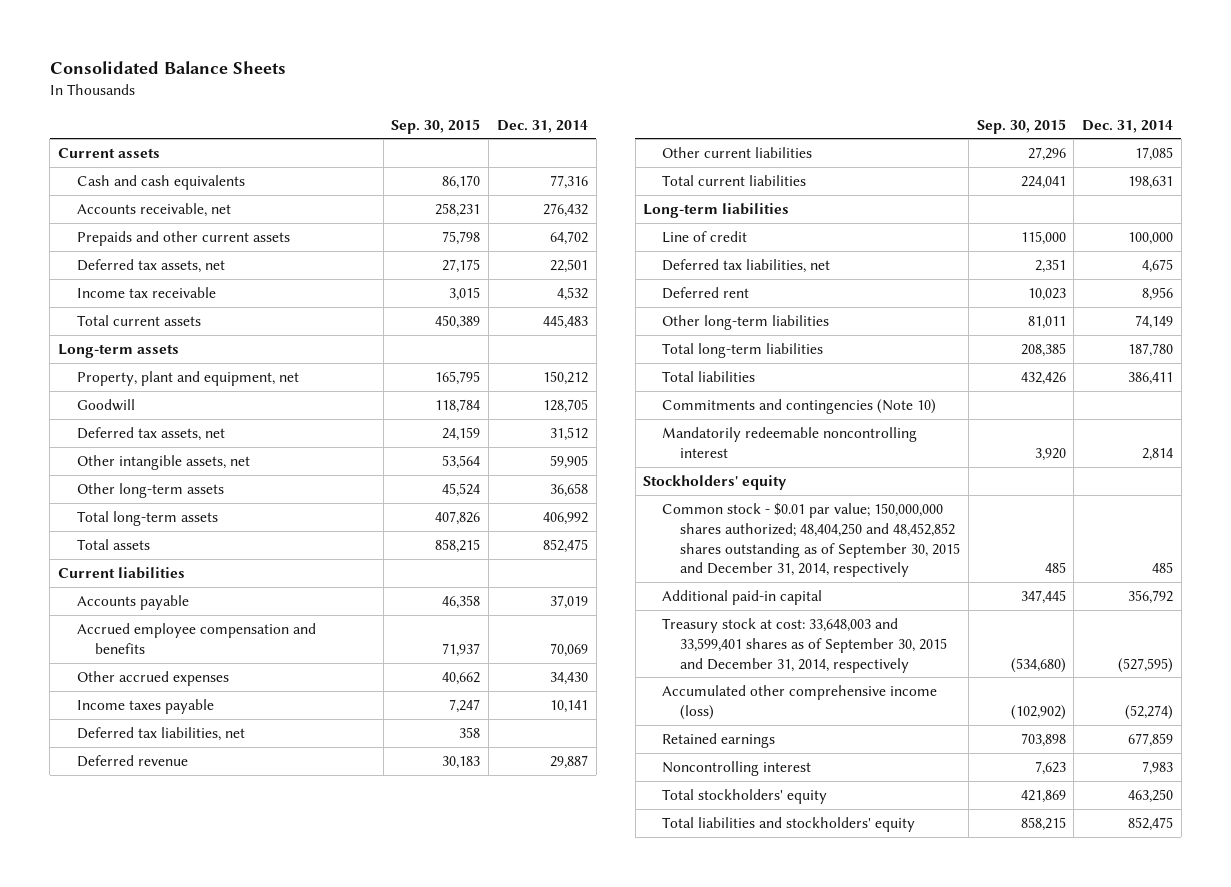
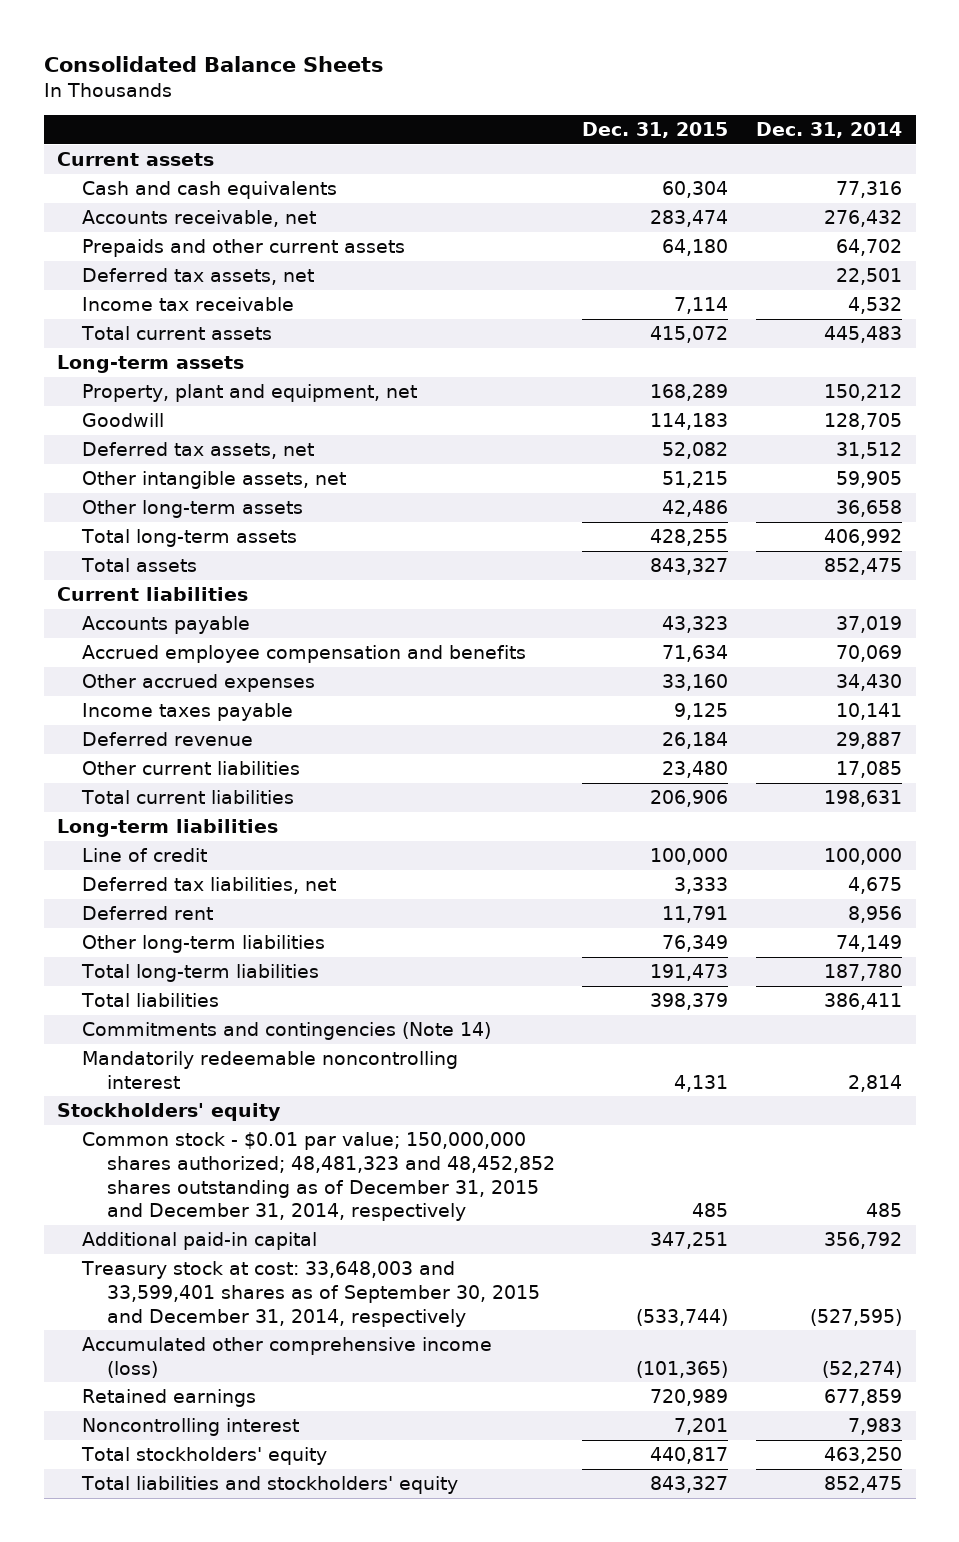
[391,118,481,134] Sep. 30, 2015 -> none
none -> [582,122,729,139] Dec. 31, 2015
[76,726,245,741] Deferred tax liabilities, net -> none
[661,398,936,414] Commitments and contingencies (Note 10) -> [81,1022,491,1041] Commitments and contingencies (Note 14)
[661,502,961,578] Common stock - $0.01 par value; 150,000,000 shares authorized; 48,404,250 and 48,452,852 shares outstanding as of September 30, 2015 and December 31, 2014, respectively -> [81,1132,555,1222] Common stock - $0.01 par value; 150,000,000 shares authorized; 48,481,323 and 48,452,852 shares outstanding as of December 31, 2015 and December 31, 2014, respectively

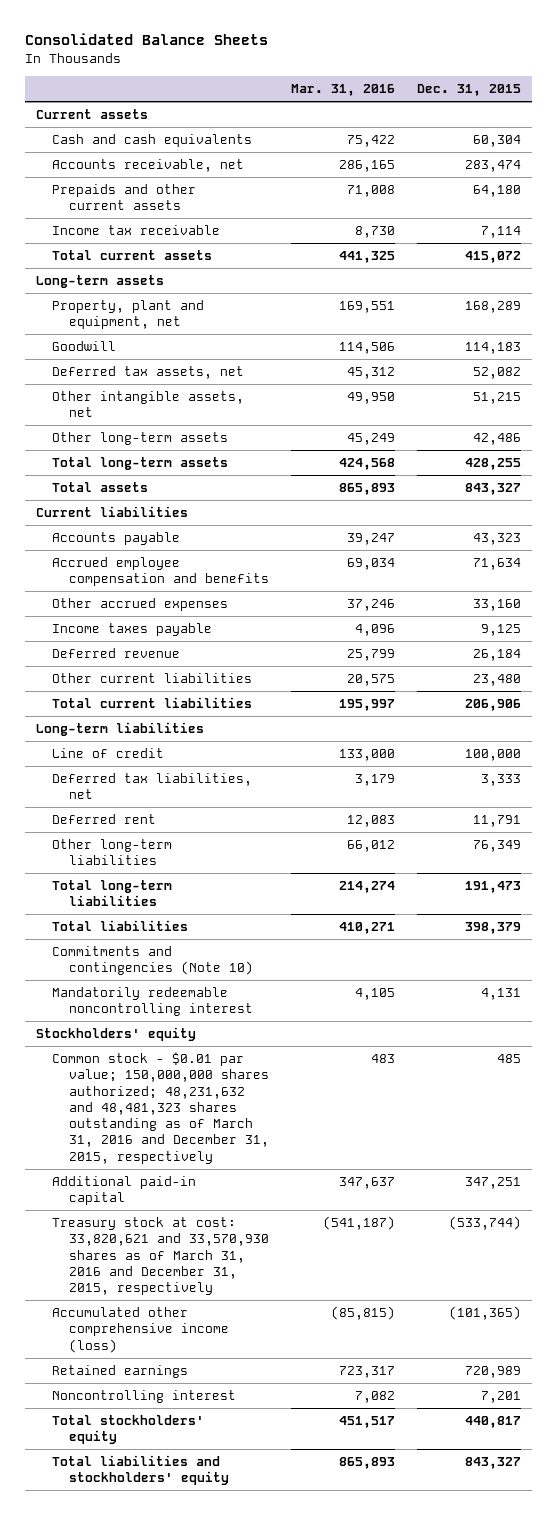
[755,122,902,139] Dec. 31, 2014 -> none
none -> [290,84,395,97] Mar. 31, 2016
[81,268,314,286] Deferred tax assets, net -> none
[81,1022,491,1041] Commitments and contingencies (Note 14) -> [52,946,253,976] Commitments and contingencies (Note 10)
[81,1132,555,1222] Common stock - $0.01 par value; 150,000,000 shares authorized; 48,481,323 and 48,452,852 shares outstanding as of December 31, 2015 and December 31, 2014, respectively -> [52,1052,269,1164] Common stock - $0.01 par value; 150,000,000 shares authorized; 48,231,632 and 48,481,323 shares outstanding as of March 31, 2016 and December 31, 2015, respectively
[80,1261,540,1327] Treasury stock at cost: 33,648,003 and 33,599,401 shares as of September 30, 2015 and December 31, 2014, respectively -> [52,1217,269,1296] Treasury stock at cost: 33,820,621 and 33,570,930 shares as of March 31, 2016 and December 31, 2015, respectively

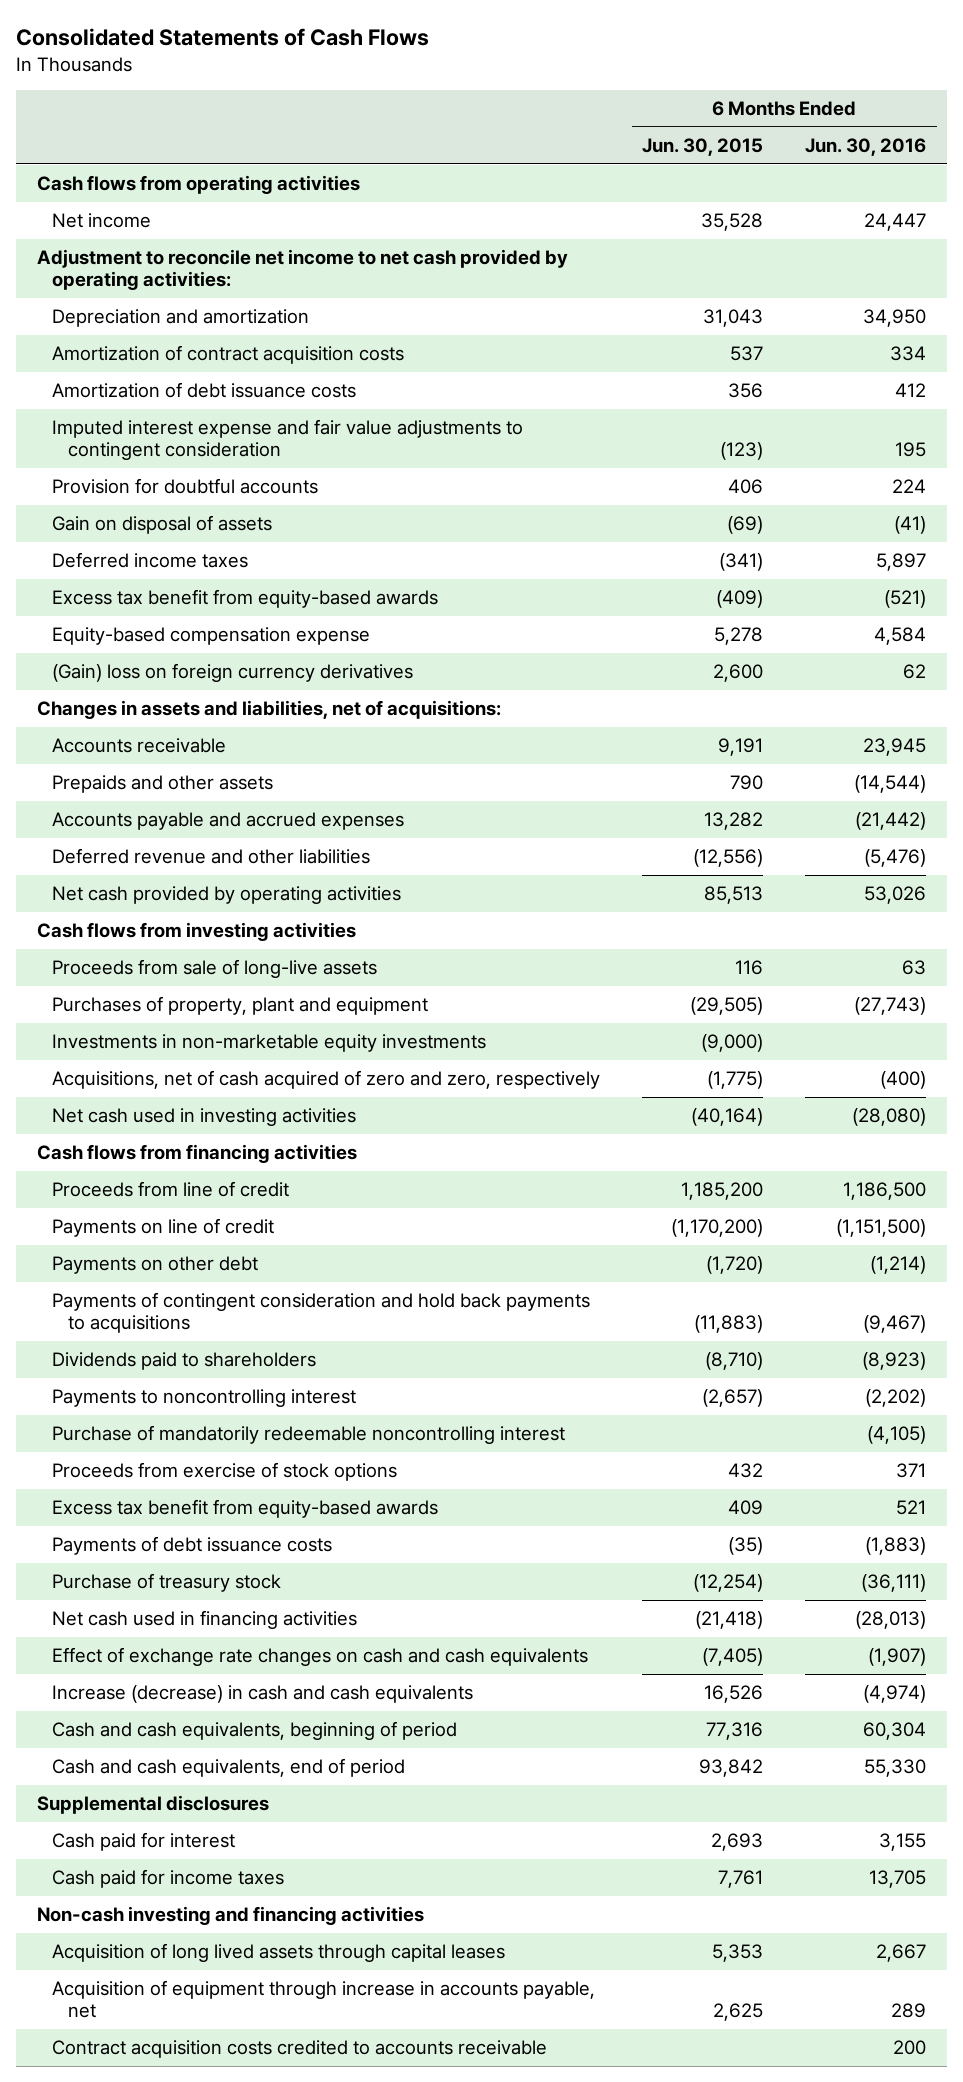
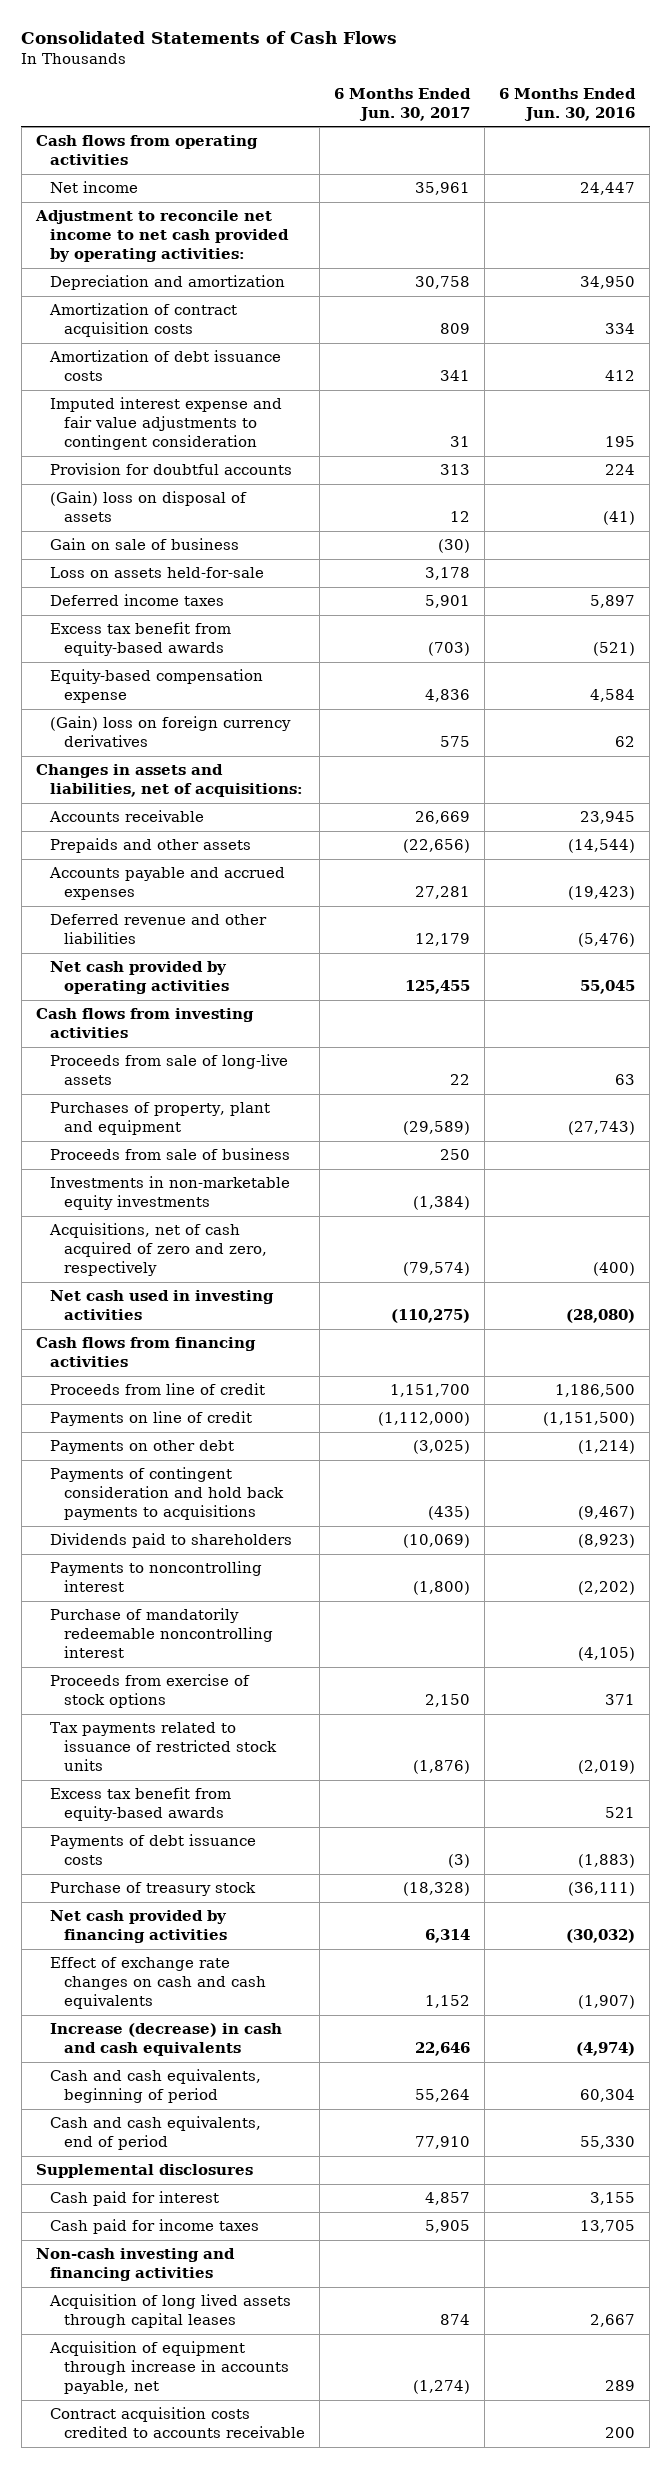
[642,137,764,156] Jun. 30, 2015 -> none
none -> [334,87,472,121] 6 Months Ended Jun. 30, 2017
[52,515,273,535] Gain on disposal of assets -> [50,491,248,523] (Gain) loss on disposal of assets
none -> [50,538,240,551] Gain on sale of business
none -> [50,567,265,579] Loss on assets held-for-sale
[855,812,927,831] (21,442) -> [568,886,636,901] (19,423)
[864,886,927,905] 53,026 -> [580,980,636,995] 55,045
none -> [50,1148,291,1161] Proceeds from sale of business
none -> [50,1722,278,1772] Tax payments related to issuance of restricted stock units
[52,1610,358,1630] Net cash used in financing activities -> [50,1910,228,1944] Net cash provided by financing activities
[855,1611,927,1630] (28,013) -> [566,1929,636,1944] (30,032)

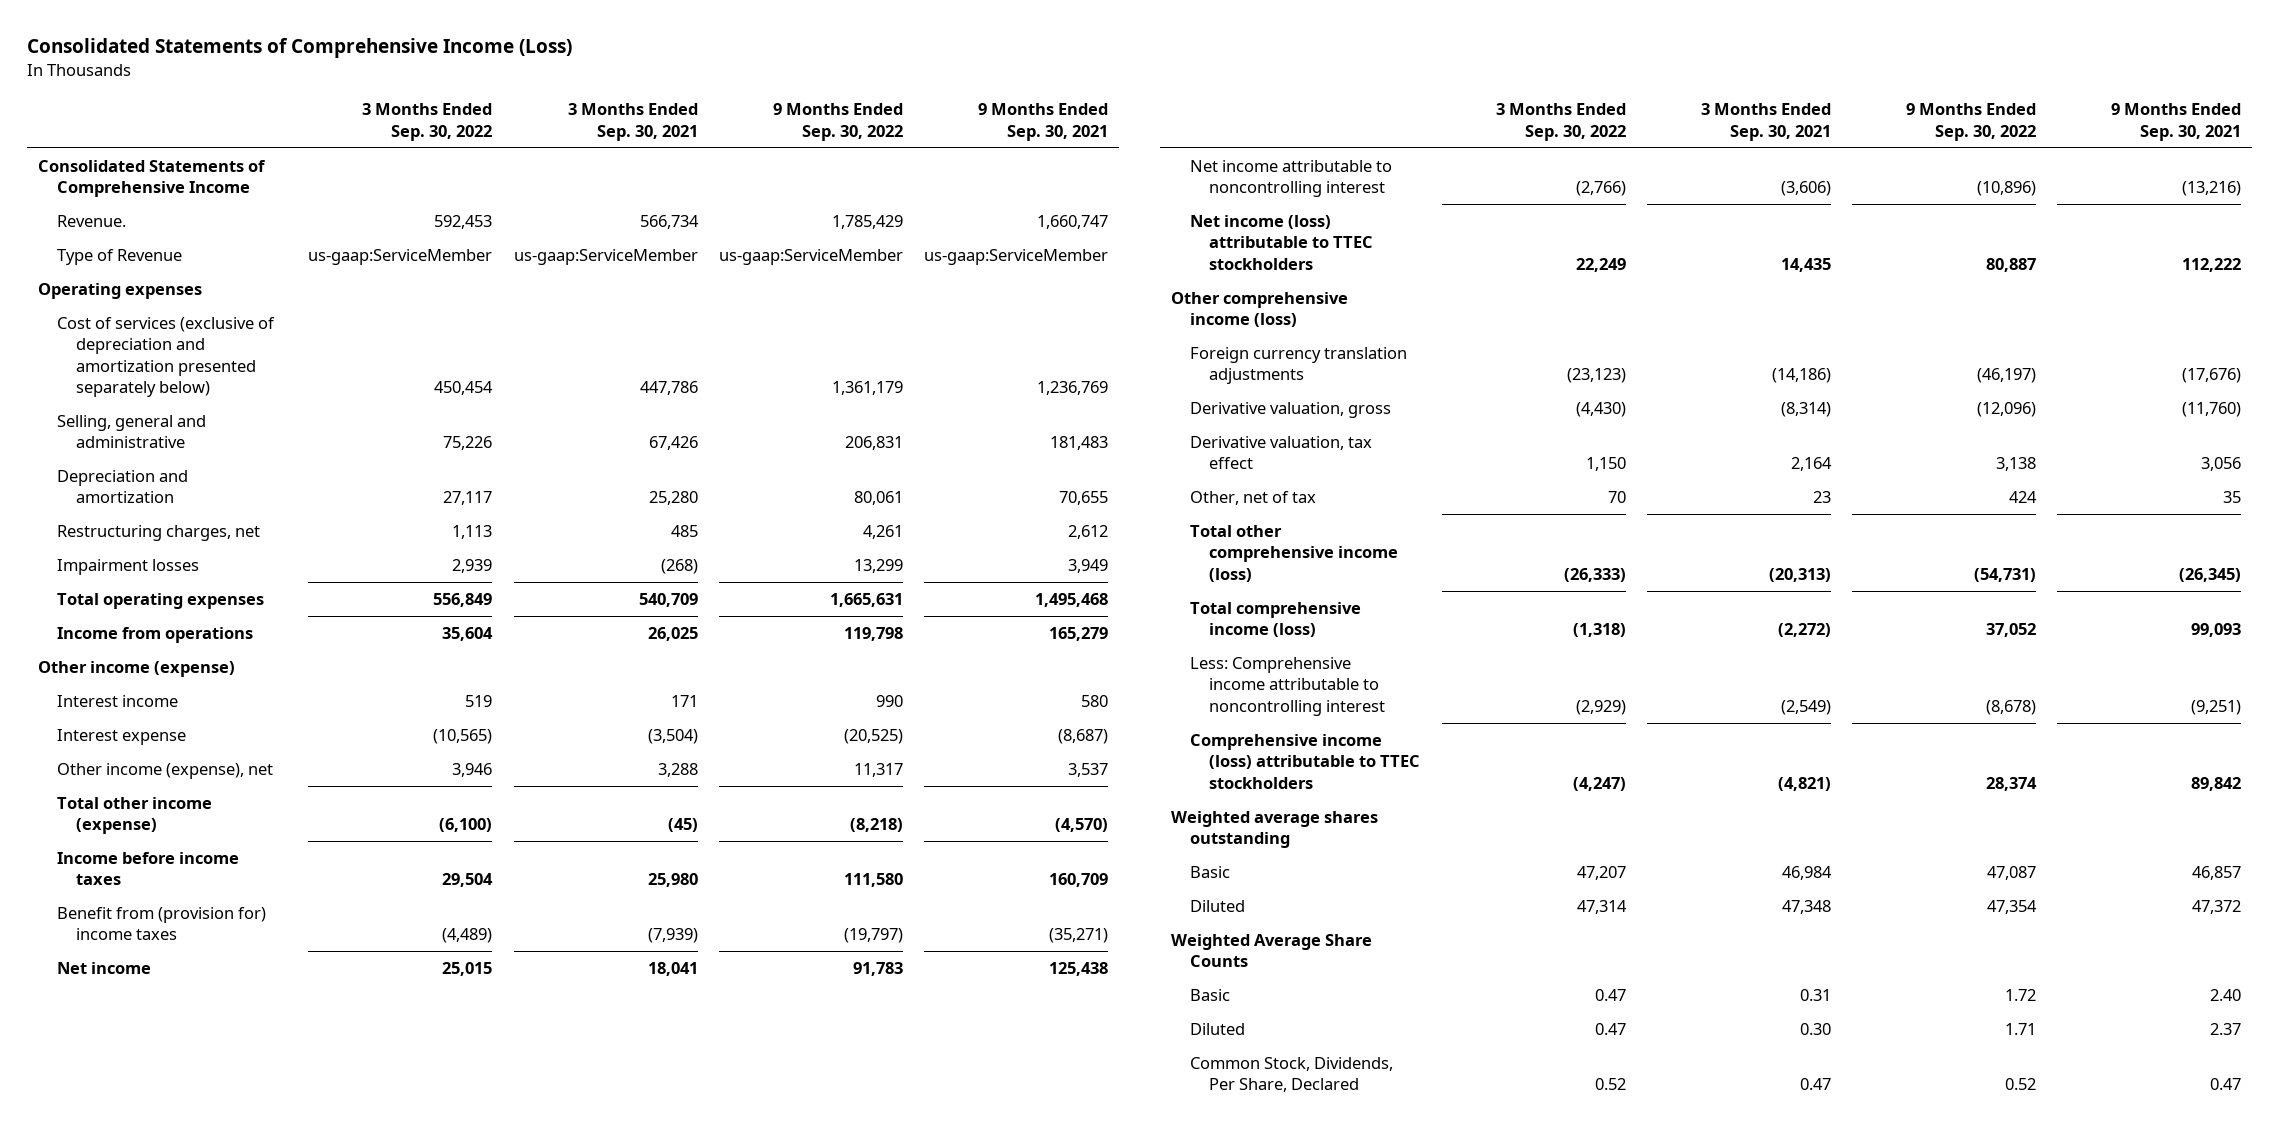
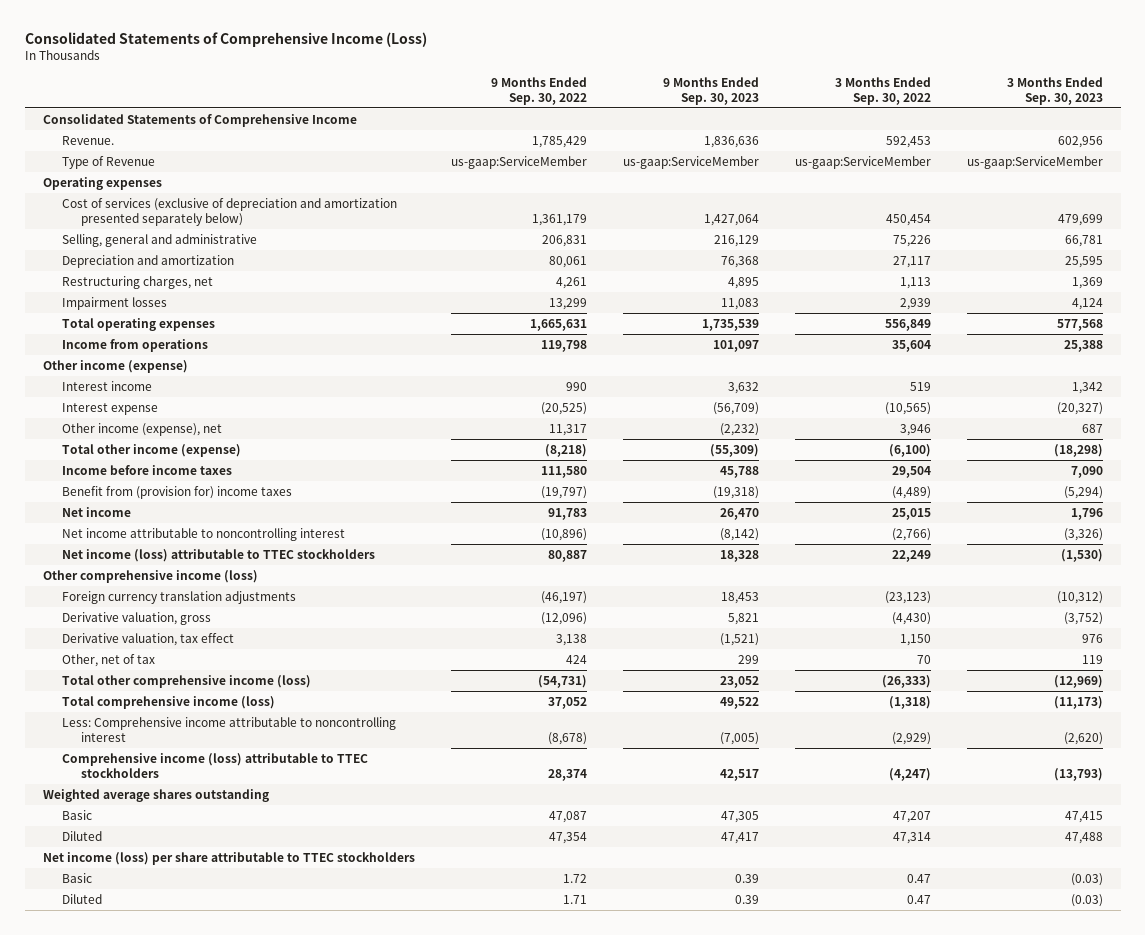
[567,103,698,141] 3 Months Ended Sep. 30, 2021 -> none
[978,103,1109,141] 9 Months Ended Sep. 30, 2021 -> none
none -> [662,77,759,105] 9 Months Ended Sep. 30, 2023
none -> [1006,77,1103,105] 3 Months Ended Sep. 30, 2023
[1171,933,1373,968] Weighted Average Share Counts -> [42,851,415,865] Net income (loss) per share attributable to TTEC stockholders
[1190,1056,1394,1093] Common Stock, Dividends, Per Share, Declared -> none

